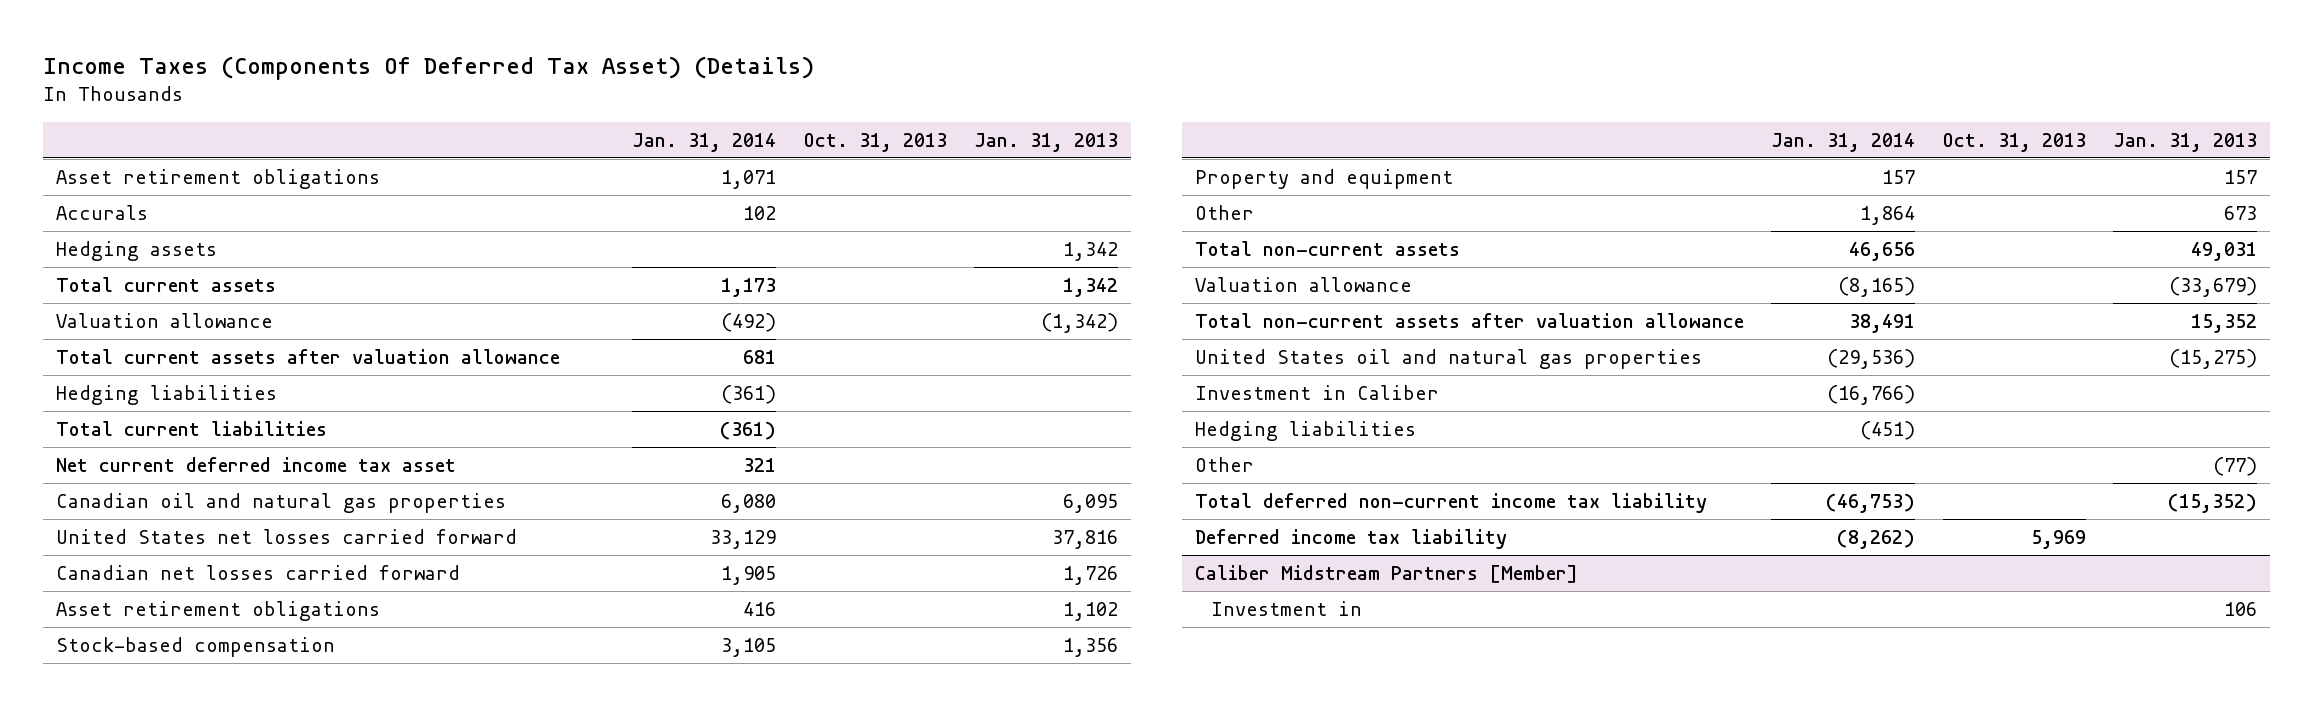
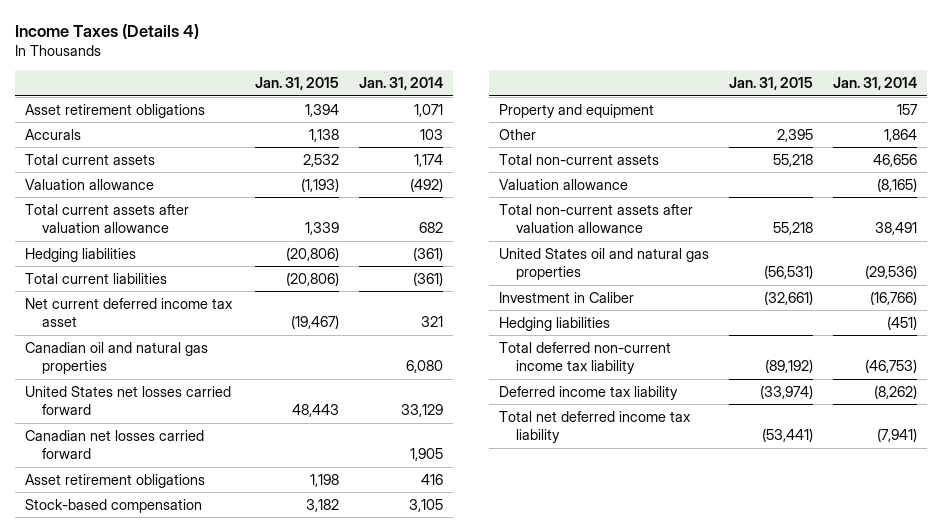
[42,56,814,81] Income Taxes (Components Of Deferred Tax Asset) (Details) -> [14,23,199,39] Income Taxes (Details 4)
[803,132,947,152] Oct. 31, 2013 -> none
[973,132,1118,152] Jan. 31, 2013 -> none
none -> [254,77,339,91] Jan. 31, 2015
[56,241,218,262] Hedging assets -> none
[743,206,777,221] 102 -> [419,128,443,140] 103
[721,278,777,298] 1,173 -> [413,153,443,167] 1,174
[743,350,777,365] 681 -> [418,222,443,234] 682
[1195,457,1255,473] Other -> none
[1195,565,1579,584] Caliber Midstream Partners [Member] -> none
[1210,601,1362,617] Investment in -> none
none -> [498,410,691,444] Total net deferred income tax liability

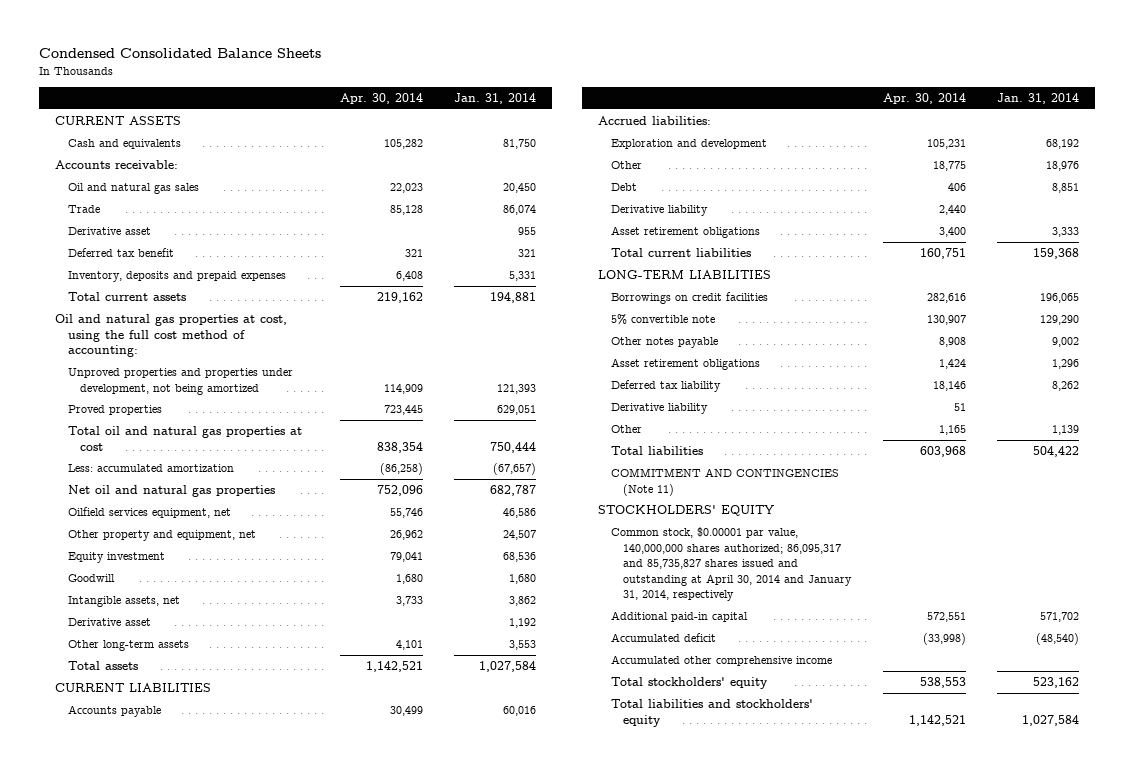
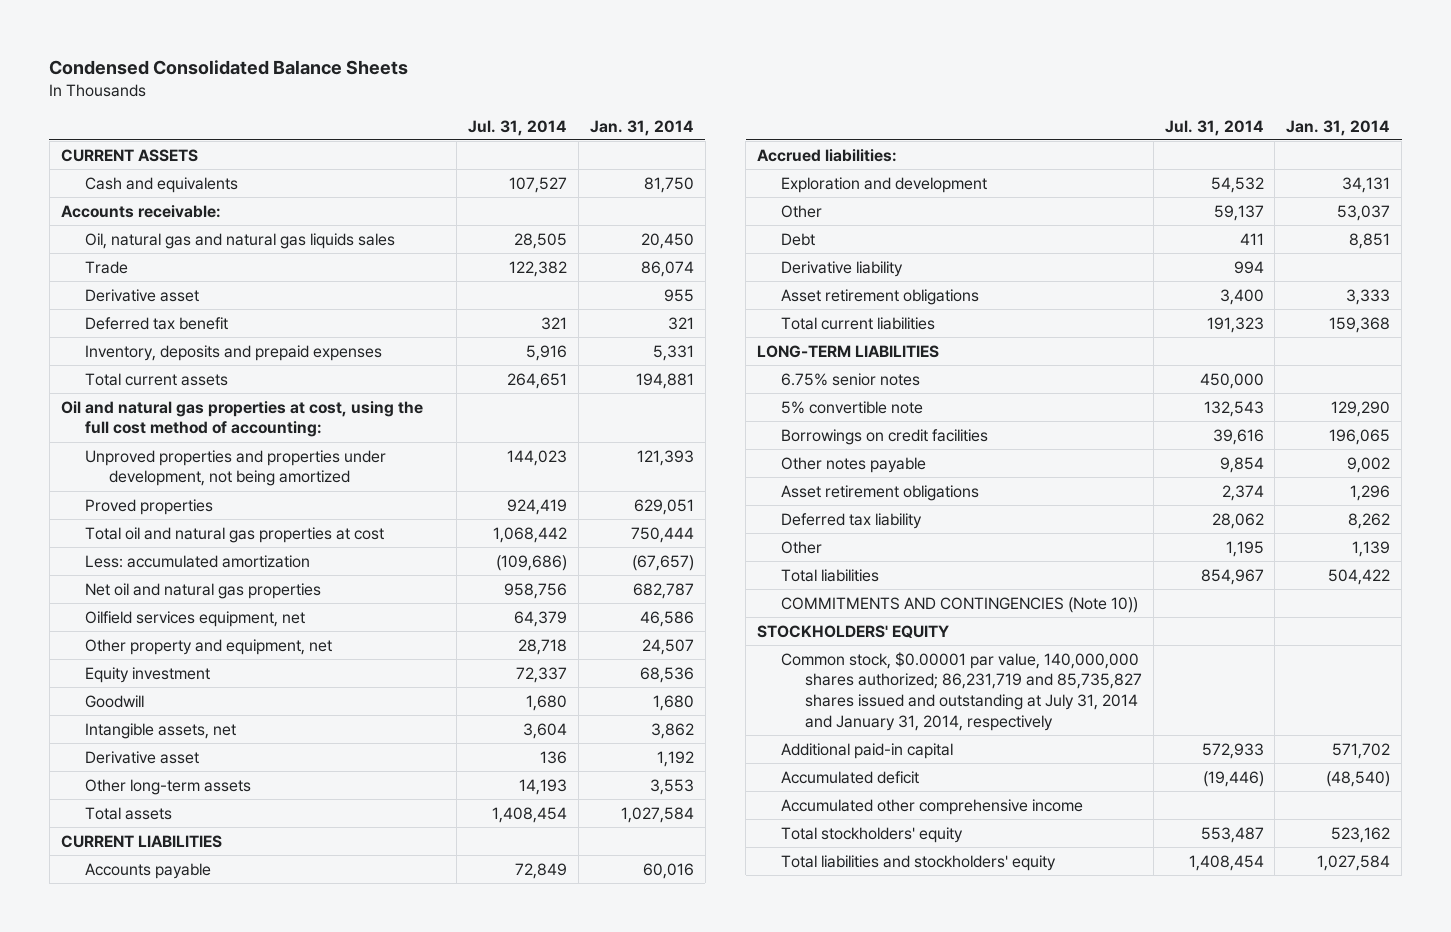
[339,92,423,104] Apr. 30, 2014 -> none
none -> [468,119,568,136] Jul. 31, 2014
[67,183,199,195] Oil and natural gas sales -> [84,232,395,249] Oil, natural gas and natural gas liquids sales
[1046,139,1080,150] 68,192 -> [1342,176,1391,193] 34,131
[1046,161,1080,172] 18,976 -> [1337,204,1391,221] 53,037
none -> [780,372,920,386] 6.75% senior notes
[610,292,768,305] Borrowings on credit facilities -> [780,428,988,445] Borrowings on credit facilities
[610,403,708,415] Derivative liability -> none
[610,468,839,496] COMMITMENT AND CONTINGENCIES (Note 11) -> [780,596,1138,613] COMMITMENTS AND CONTINGENCIES (Note 10))
[610,527,853,602] Common stock, $0.00001 par value, 140,000,000 shares authorized; 86,095,317 and 85,735,827 shares issued and outstanding at April 30, 2014 and January 31, 2014, respectively -> [780,651,1142,731] Common stock, $0.00001 par value, 140,000,000 shares authorized; 86,231,719 and 85,735,827 shares issued and outstanding at July 31, 2014 and January 31, 2014, respectively

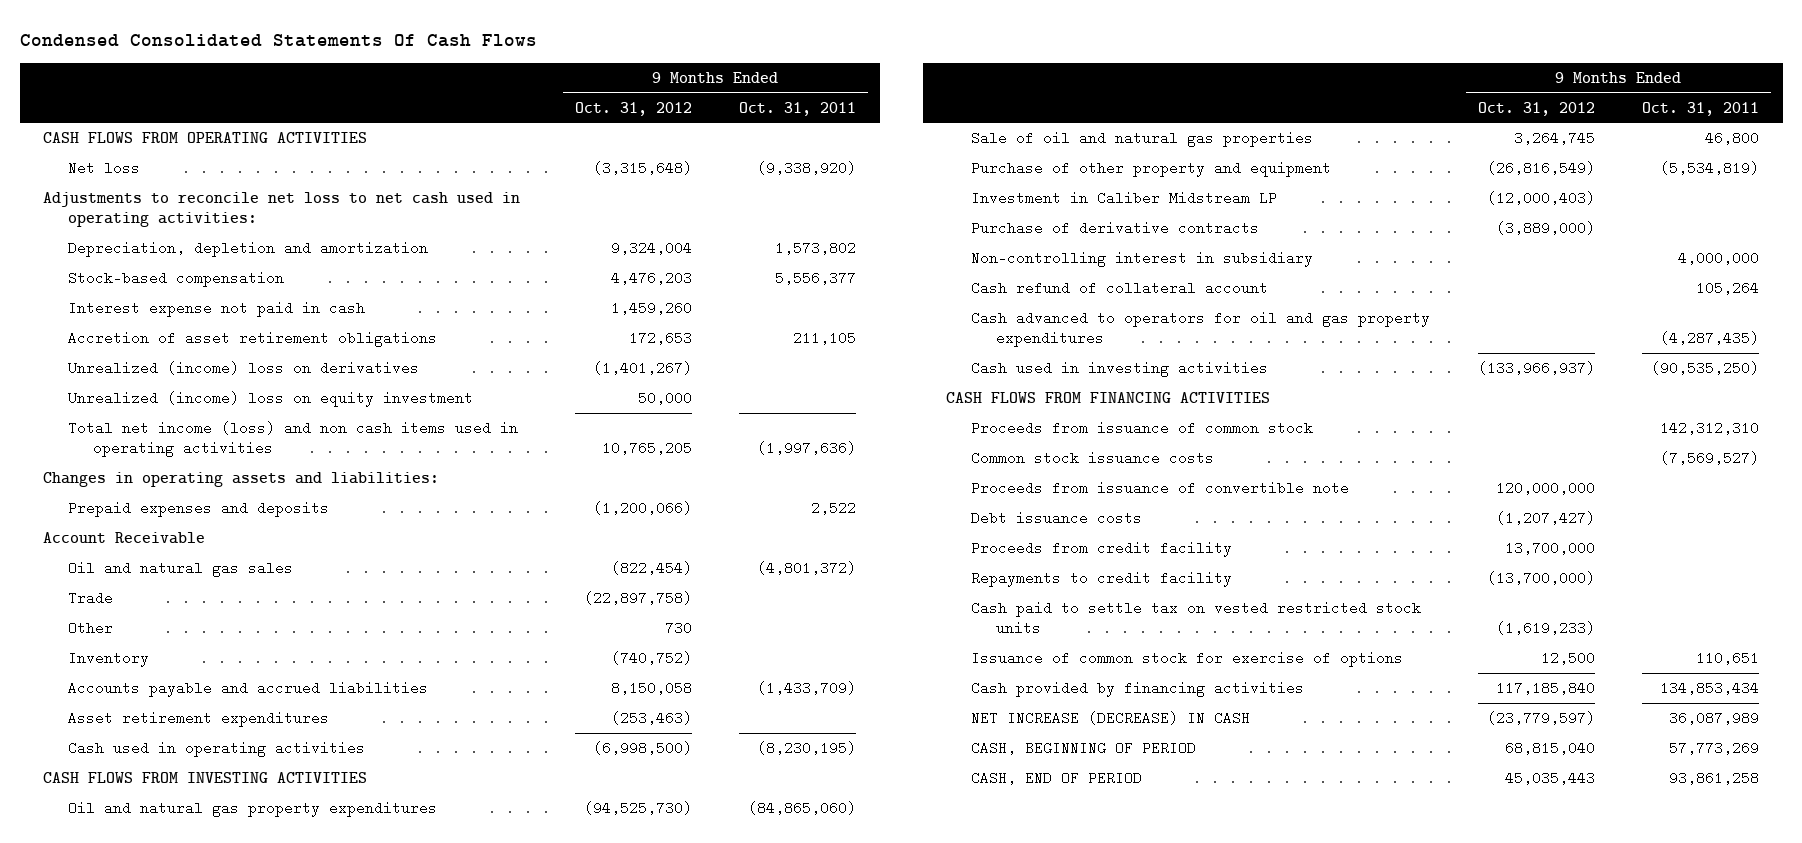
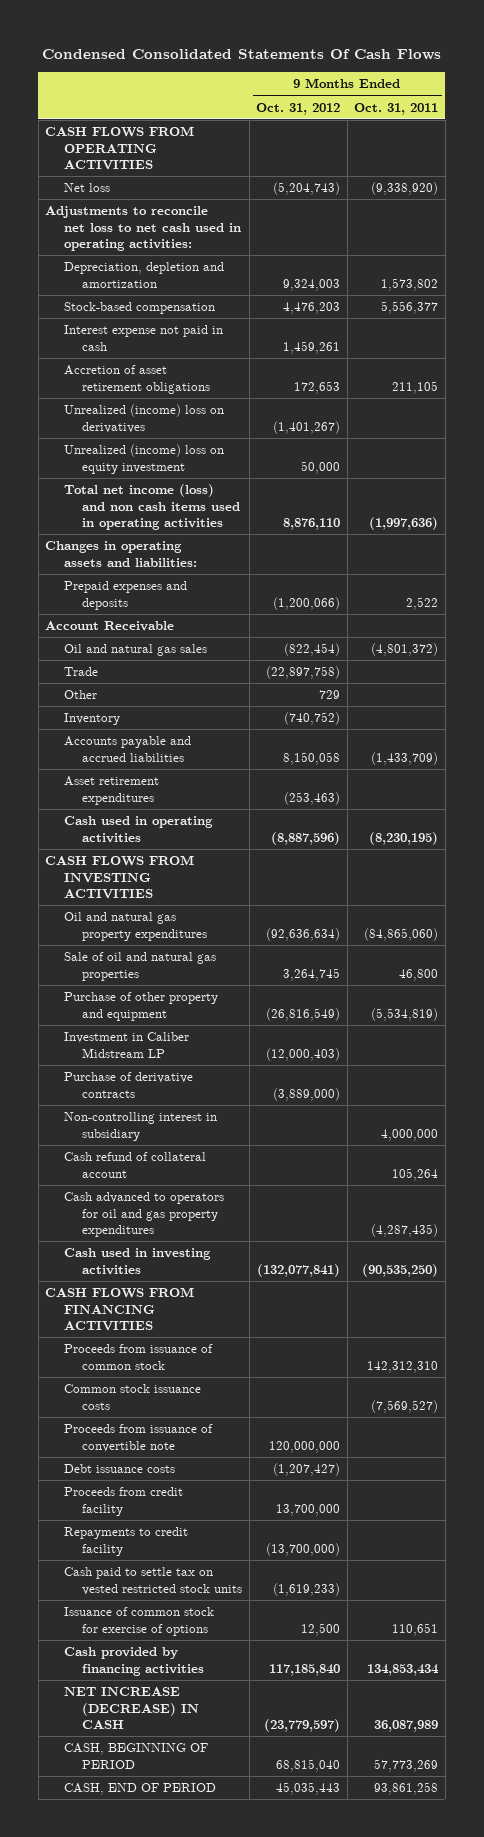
[592,161,692,176] (3,315,648) -> [273,182,341,196] (5,204,743)
[610,241,692,256] 9,324,004 -> [283,278,341,291] 9,324,003
[610,301,692,316] 1,459,260 -> [283,340,341,354] 1,459,261
[601,441,692,456] 10,765,205 -> [283,518,341,531] 8,876,110
[664,621,692,636] 730 -> [319,690,341,700] 729
[592,741,692,756] (6,998,500) -> [271,831,341,845] (8,887,596)
[583,801,692,816] (94,525,730) -> [266,927,341,941] (92,636,634)
[1477,361,1595,376] (133,966,937) -> [257,1263,341,1277] (132,077,841)

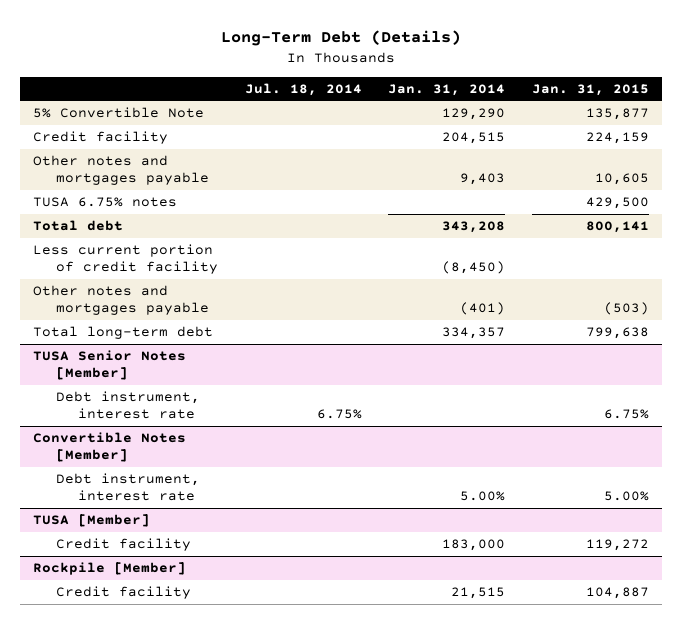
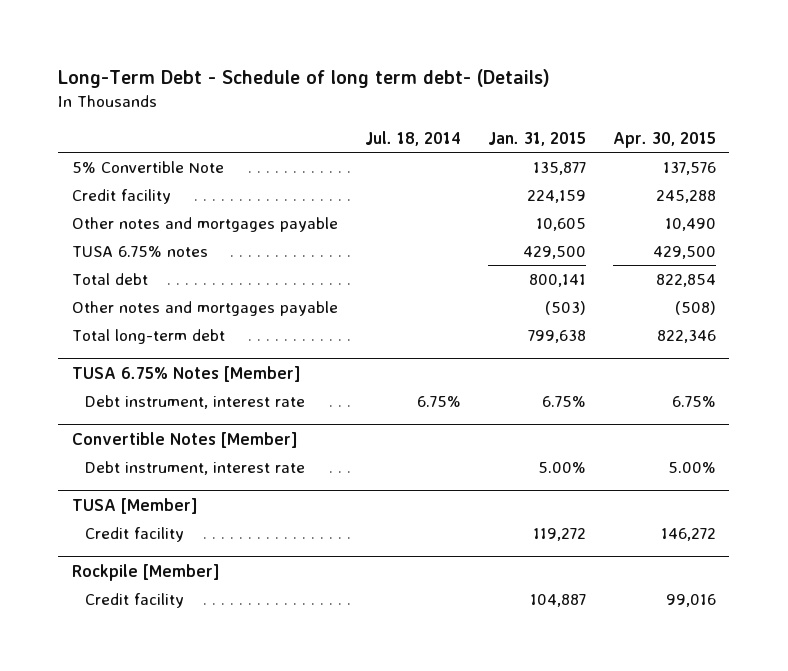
[221,30,462,47] Long-Term Debt (Details) -> [58,69,551,89] Long-Term Debt - Schedule of long term debt- (Details)
[388,83,506,96] Jan. 31, 2014 -> none
none -> [612,131,716,148] Apr. 30, 2015
[33,244,218,275] Less current portion of credit facility -> none
[33,350,187,381] TUSA Senior Notes [Member] -> [71,365,301,382] TUSA 6.75% Notes [Member]

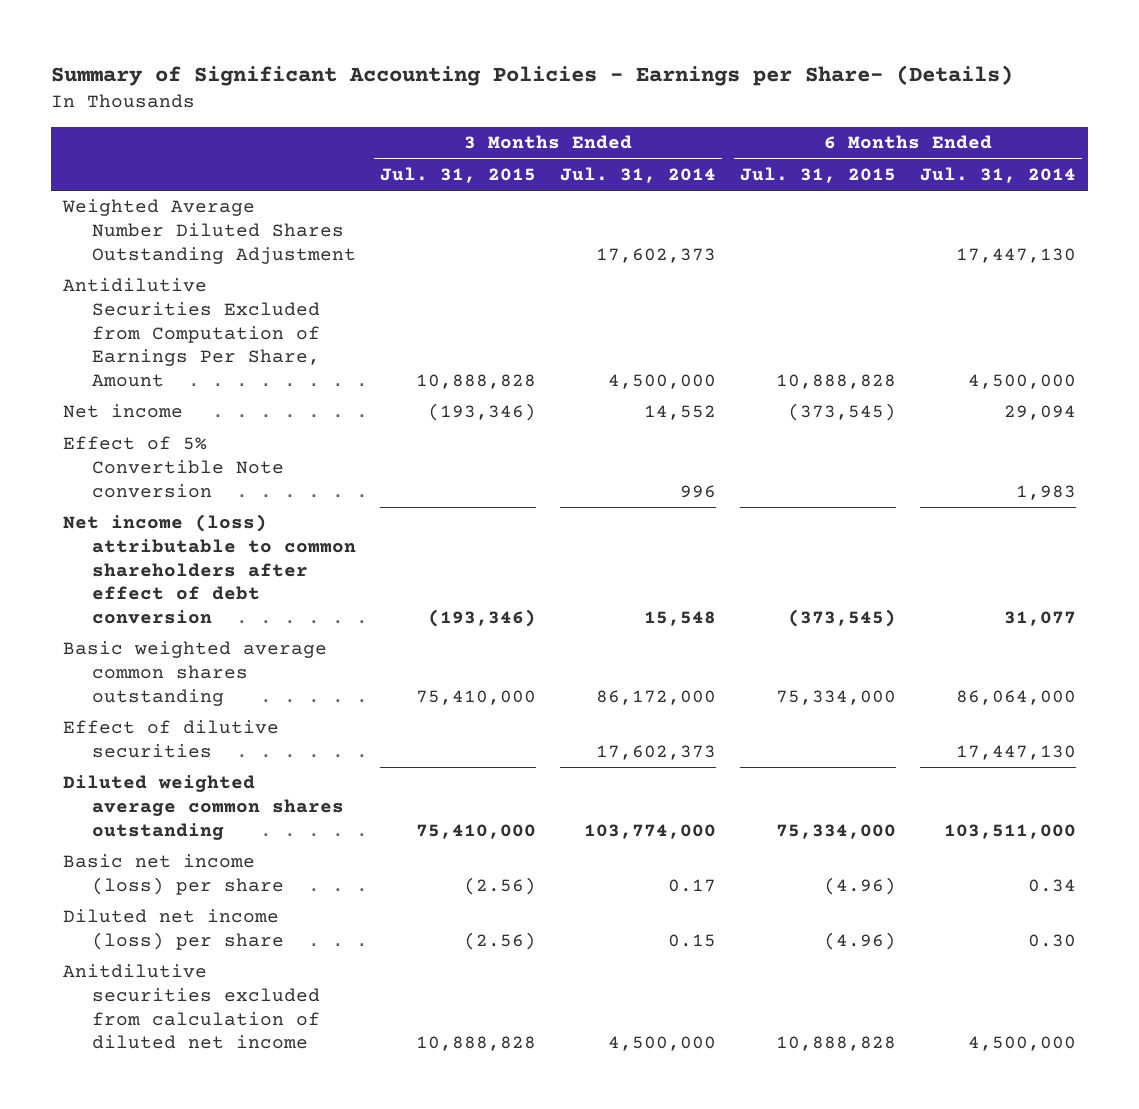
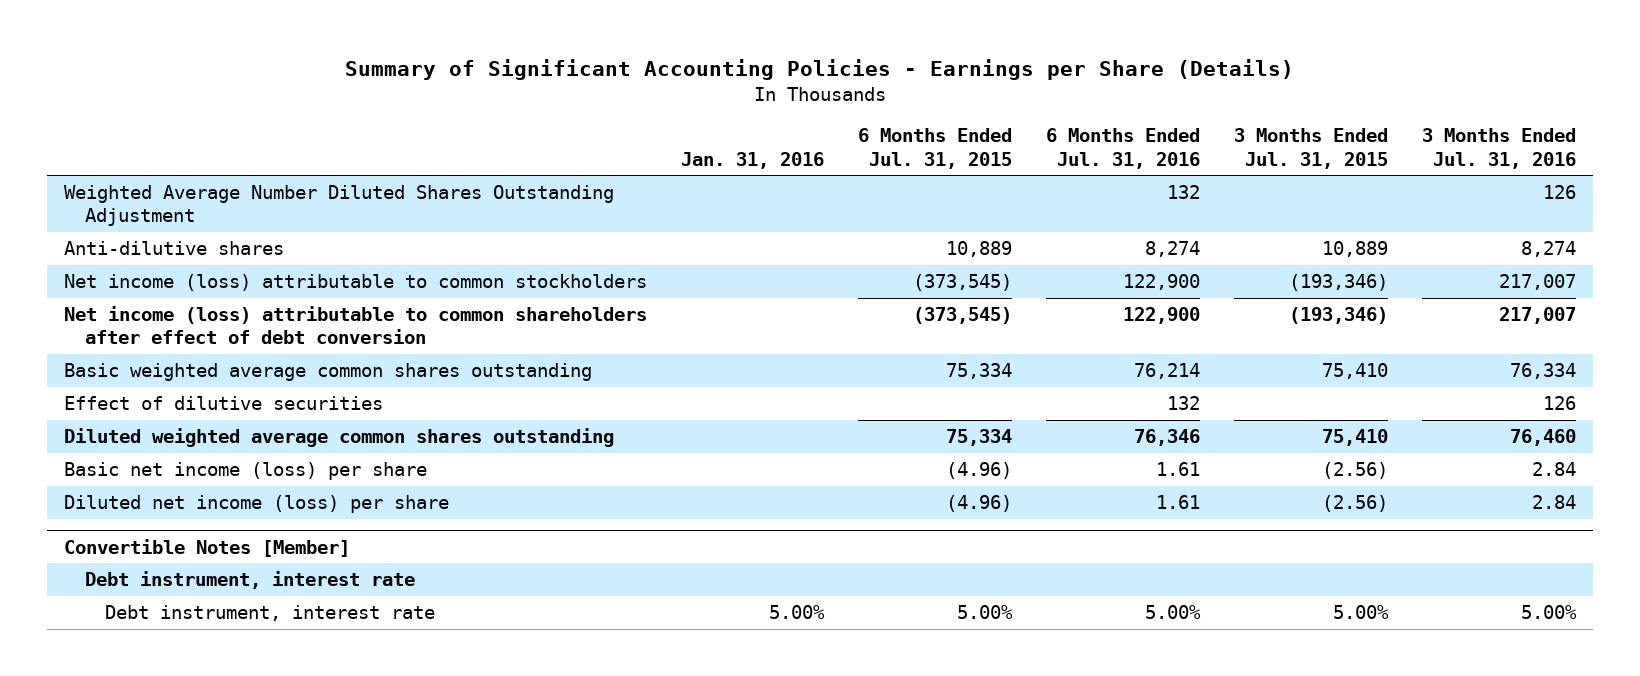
[50,65,1013,87] Summary of Significant Accounting Policies - Earnings per Share- (Details) -> [345,58,1295,80] Summary of Significant Accounting Policies - Earnings per Share (Details)
[559,166,716,183] Jul. 31, 2014 -> none
[919,166,1076,183] Jul. 31, 2014 -> none
none -> [680,151,824,169] Jan. 31, 2016
none -> [1046,128,1201,169] 6 Months Ended Jul. 31, 2016
none -> [1422,128,1577,169] 3 Months Ended Jul. 31, 2016
[62,278,320,387] Antidilutive Securities Excluded from Computation of Earnings Per Share, Amount -> none
[62,436,284,498] Effect of 5% Convertible Note conversion -> none
none -> [63,241,284,256] Anti-dilutive shares
[62,404,183,419] Net income -> [63,274,647,292] Net income (loss) attributable to common stockholders
[415,689,536,705] 75,410,000 -> [1322,363,1389,380] 75,410
[775,689,896,705] 75,334,000 -> [946,363,1013,380] 75,334
[415,823,536,839] 75,410,000 -> [1322,429,1389,447] 75,410
[775,823,896,839] 75,334,000 -> [946,429,1013,447] 75,334
[62,964,320,1050] Anitdilutive securities excluded from calculation of diluted net income -> none
none -> [63,538,350,557] Convertible Notes [Member]
none -> [84,571,415,590] Debt instrument, interest rate
none -> [105,605,436,622] Debt instrument, interest rate

